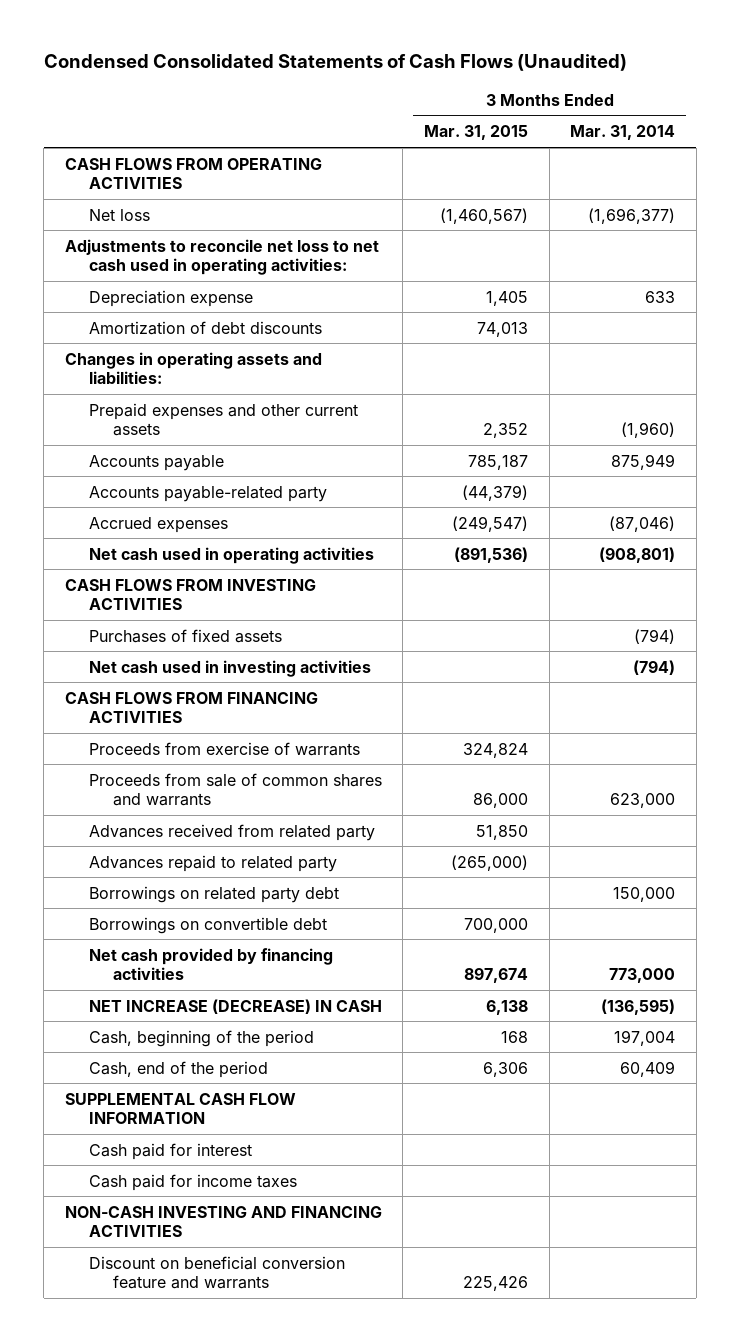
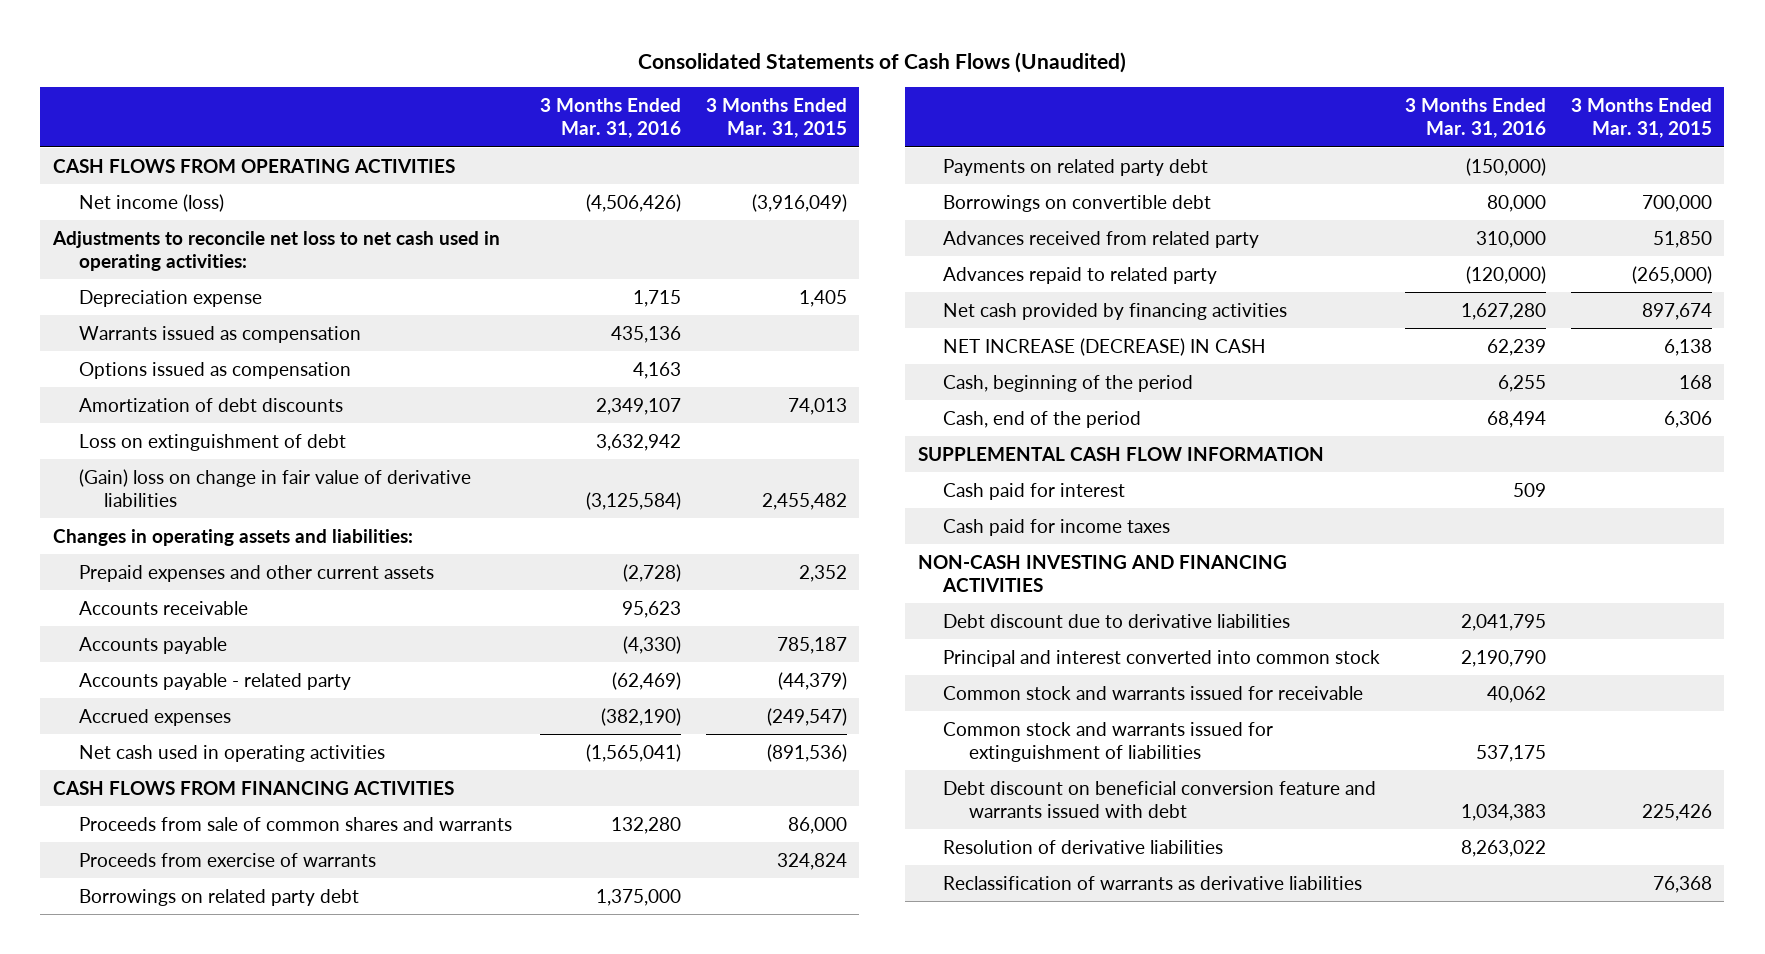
[43,54,627,72] Condensed Consolidated Statements of Cash Flows (Unaudited) -> [638,51,1127,73] Consolidated Statements of Cash Flows (Unaudited)
[570,125,676,141] Mar. 31, 2014 -> none
none -> [540,97,682,139] 3 Months Ended Mar. 31, 2016
[88,208,150,221] Net loss -> [78,193,224,212] Net income (loss)
[439,207,528,224] (1,460,567) -> [752,193,848,212] (3,916,049)
none -> [78,325,361,343] Warrants issued as compensation
none -> [78,361,351,379] Options issued as compensation
none -> [78,433,346,451] Loss on extinguishment of debt
none -> [78,468,471,507] (Gain) loss on change in fair value of derivative liabilities
none -> [78,600,248,615] Accounts receivable
[88,485,327,502] Accounts payable-related party -> [78,672,351,690] Accounts payable - related party
[64,578,316,611] CASH FLOWS FROM INVESTING ACTIVITIES -> none
[88,628,282,643] Purchases of fixed assets -> none
[88,659,371,677] Net cash used in investing activities -> none
[88,741,360,756] Proceeds from exercise of warrants -> [78,852,376,867] Proceeds from exercise of warrants
none -> [943,158,1209,176] Payments on related party debt
[88,823,375,841] Advances received from related party -> [943,230,1260,248] Advances received from related party
[88,854,337,872] Advances repaid to related party -> [943,266,1218,284] Advances repaid to related party
none -> [943,613,1291,628] Debt discount due to derivative liabilities
none -> [943,649,1381,667] Principal and interest converted into common stock
none -> [943,685,1364,700] Common stock and warrants issued for receivable
none -> [943,721,1274,762] Common stock and warrants issued for extinguishment of liabilities
[88,1255,345,1290] Discount on beneficial conversion feature and warrants -> [943,780,1377,818] Debt discount on beneficial conversion feature and warrants issued with debt
none -> [943,839,1224,854] Resolution of derivative liabilities
none -> [943,875,1363,890] Reclassification of warrants as derivative liabilities

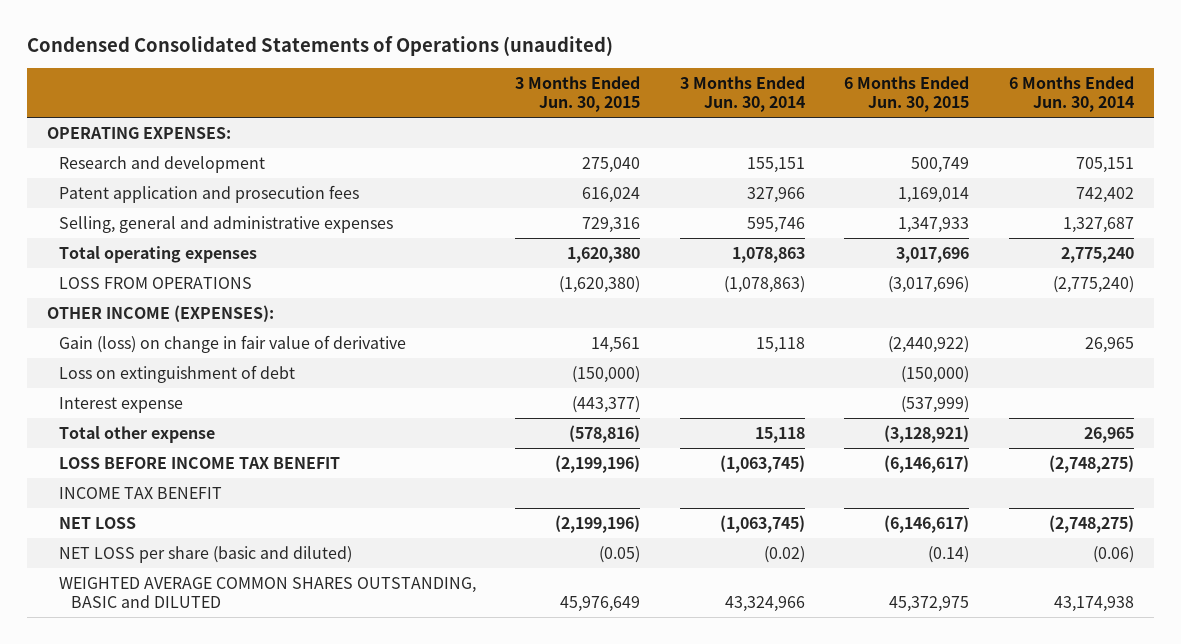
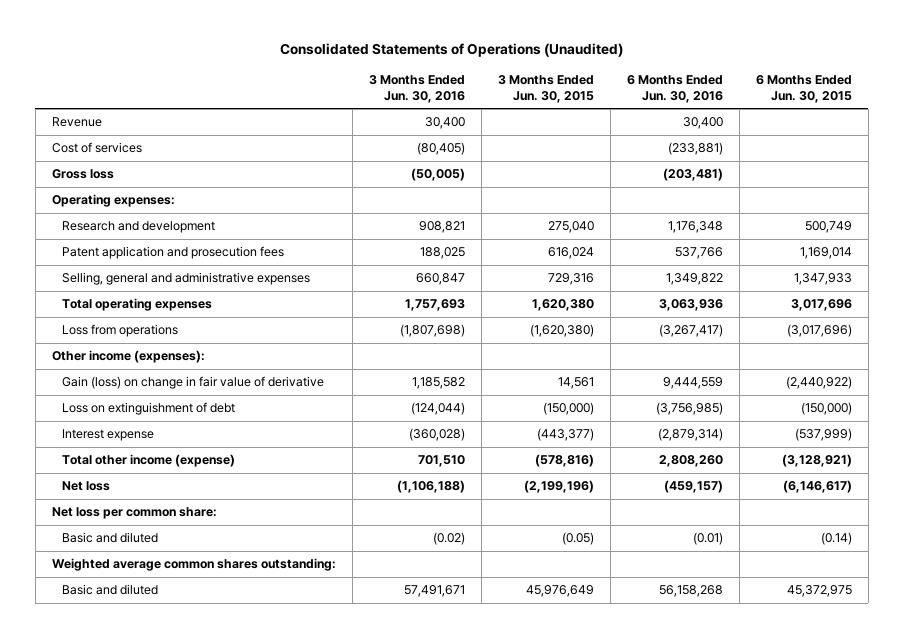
[26,35,613,56] Condensed Consolidated Statements of Operations (unaudited) -> [279,43,623,58] Consolidated Statements of Operations (Unaudited)
[679,75,805,112] 3 Months Ended Jun. 30, 2014 -> none
[1009,75,1135,112] 6 Months Ended Jun. 30, 2014 -> none
none -> [368,74,465,103] 3 Months Ended Jun. 30, 2016
none -> [626,74,723,103] 6 Months Ended Jun. 30, 2016
none -> [51,117,102,128] Revenue
none -> [51,142,142,154] Cost of services
none -> [51,169,114,180] Gross loss
[46,126,231,139] OPERATING EXPENSES: -> [51,194,175,208] Operating expenses:
[58,276,252,289] LOSS FROM OPERATIONS -> [62,324,179,338] Loss from operations
[46,304,274,322] OTHER INCOME (EXPENSES): -> [51,350,205,364] Other income (expenses):
[58,456,340,469] LOSS BEFORE INCOME TAX BENEFIT -> none
[58,486,222,499] INCOME TAX BENEFIT -> none
[58,425,215,443] Total other expense -> [62,454,236,468] Total other income (expense)
[58,516,136,529] NET LOSS -> [62,481,111,492] Net loss
none -> [51,507,217,520] Net loss per common share:
[58,545,352,563] NET LOSS per share (basic and diluted) -> [62,532,159,544] Basic and diluted
none -> [51,558,336,572] Weighted average common shares outstanding:
[58,576,476,609] WEIGHTED AVERAGE COMMON SHARES OUTSTANDING, BASIC and DILUTED -> [62,584,159,596] Basic and diluted

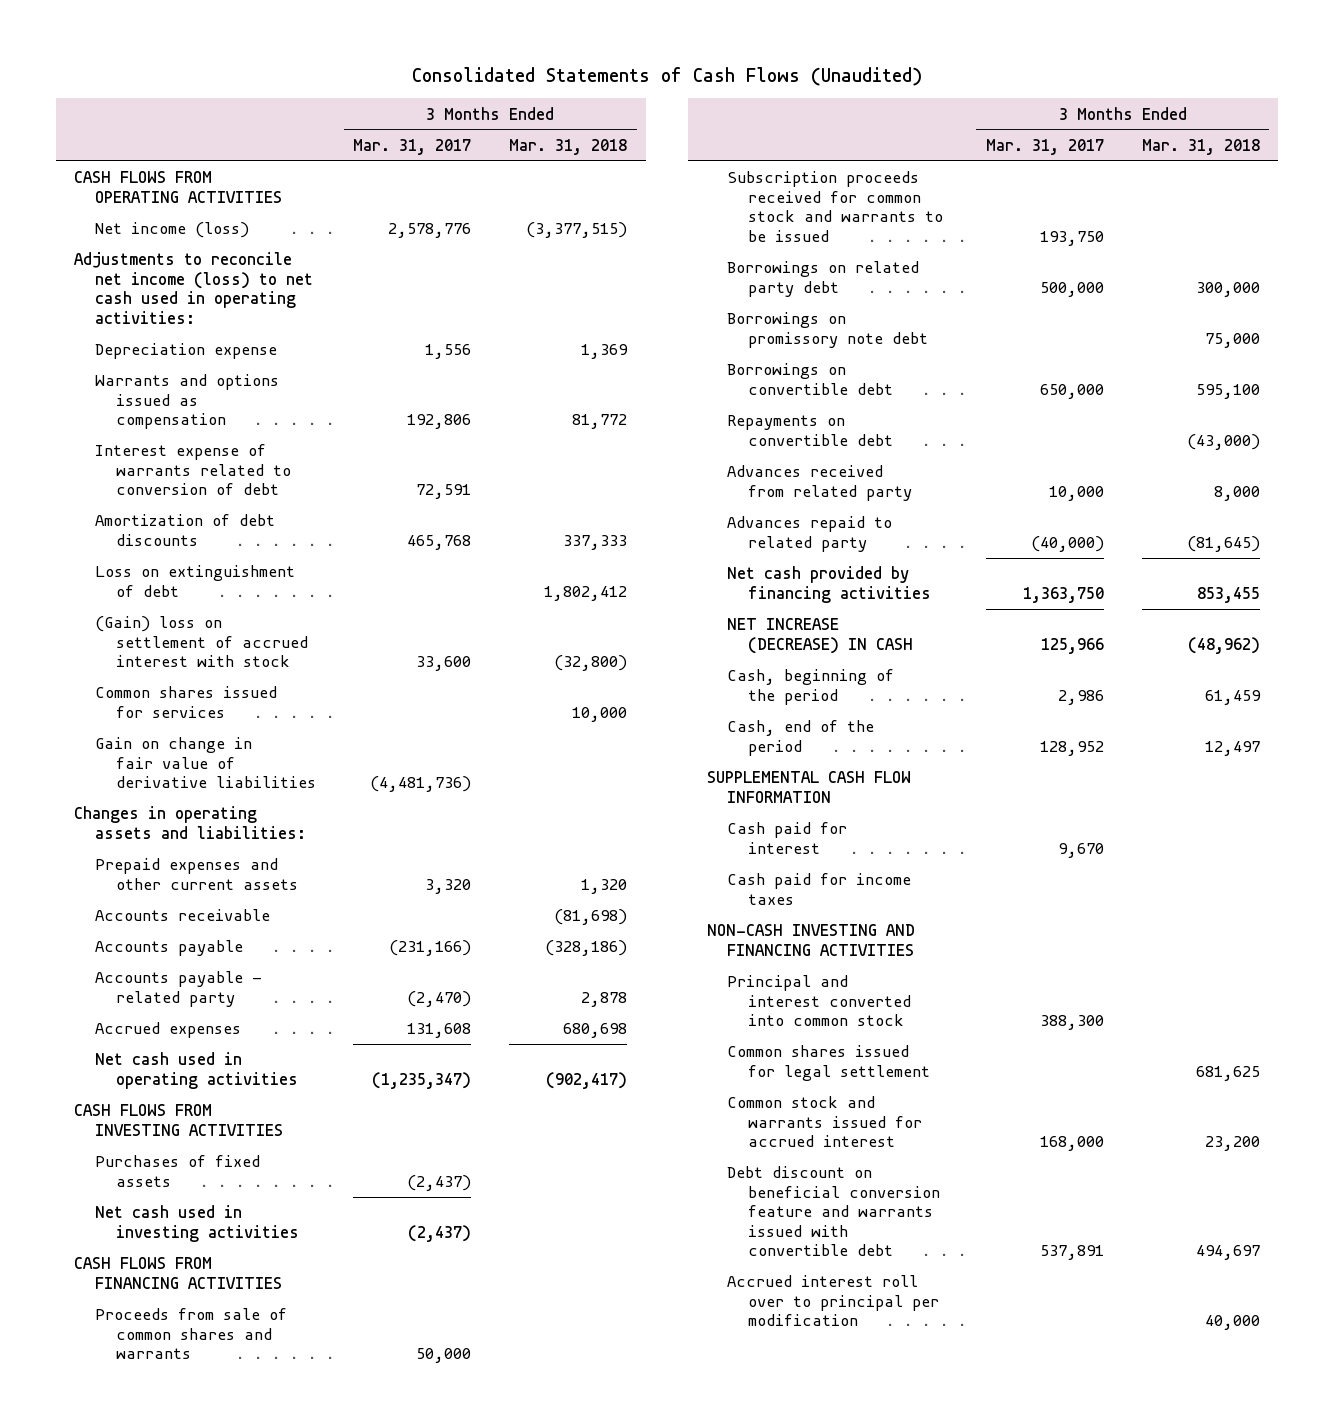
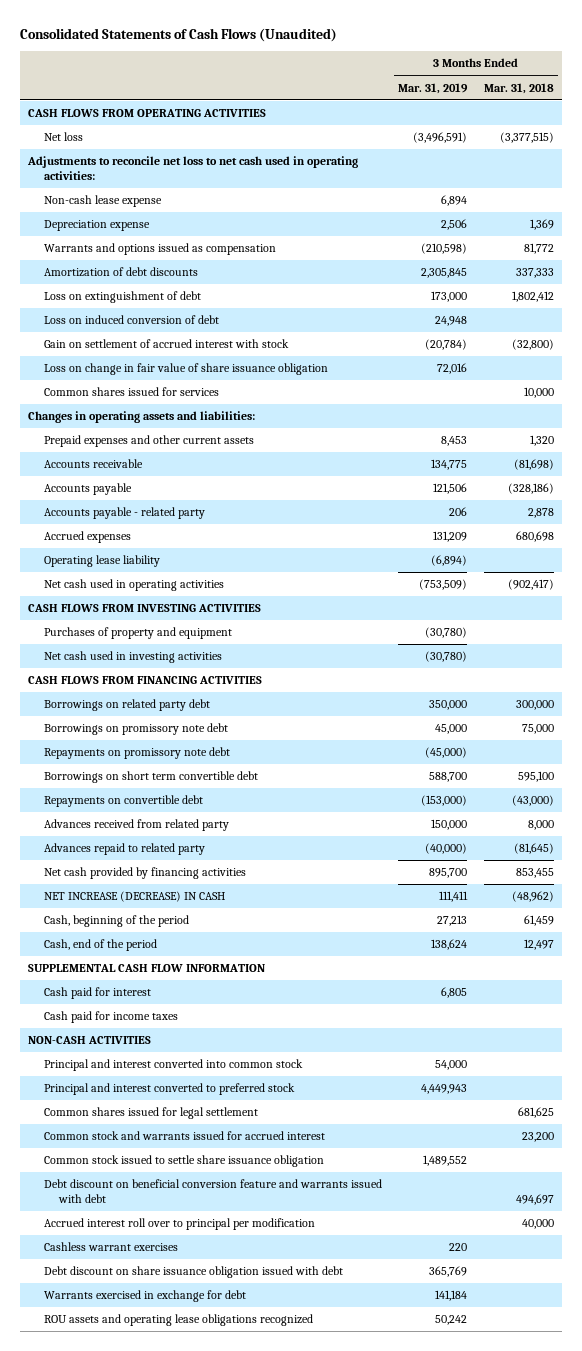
[353,138,472,155] Mar. 31, 2017 -> none
none -> [398,82,469,94] Mar. 31, 2019
[95,222,250,239] Net income (loss) -> [43,132,83,142] Net loss
[74,252,314,324] Adjustments to reconcile net income (loss) to net cash used in operating activities: -> [27,156,359,181] Adjustments to reconcile net loss to net cash used in operating activities:
none -> [43,195,162,208] Non-cash lease expense
[95,444,291,496] Interest expense of warrants related to conversion of debt -> none
none -> [43,315,219,325] Loss on induced conversion of debt
[95,616,308,668] (Gain) loss on settlement of accrued interest with stock -> [43,339,289,349] Gain on settlement of accrued interest with stock
none -> [43,363,328,376] Loss on change in fair value of share issuance obligation
[95,737,316,789] Gain on change in fair value of derivative liabilities -> none
none -> [43,555,160,568] Operating lease liability
[95,1155,261,1187] Purchases of fixed assets -> [43,627,232,640] Purchases of property and equipment
[95,1308,288,1360] Proceeds from sale of common shares and warrants -> none
[727,171,943,242] Subscription proceeds received for common stock and warrants to be issued -> none
none -> [43,747,230,760] Repayments on promissory note debt
[727,363,893,395] Borrowings on convertible debt -> [43,771,258,784] Borrowings on short term convertible debt
[706,924,915,956] NON-CASH INVESTING AND FINANCING ACTIVITIES -> [28,1036,152,1045] NON-CASH ACTIVITIES
none -> [43,1083,295,1096] Principal and interest converted to preferred stock
none -> [43,1155,324,1168] Common stock issued to settle share issuance obligation
[727,1166,940,1257] Debt discount on beneficial conversion feature and warrants issued with convertible debt -> [43,1179,382,1204] Debt discount on beneficial conversion feature and warrants issued with debt
none -> [43,1242,178,1252] Cashless warrant exercises
none -> [43,1266,343,1279] Debt discount on share issuance obligation issued with debt
none -> [43,1290,246,1303] Warrants exercised in exchange for debt
none -> [43,1314,313,1327] ROU assets and operating lease obligations recognized

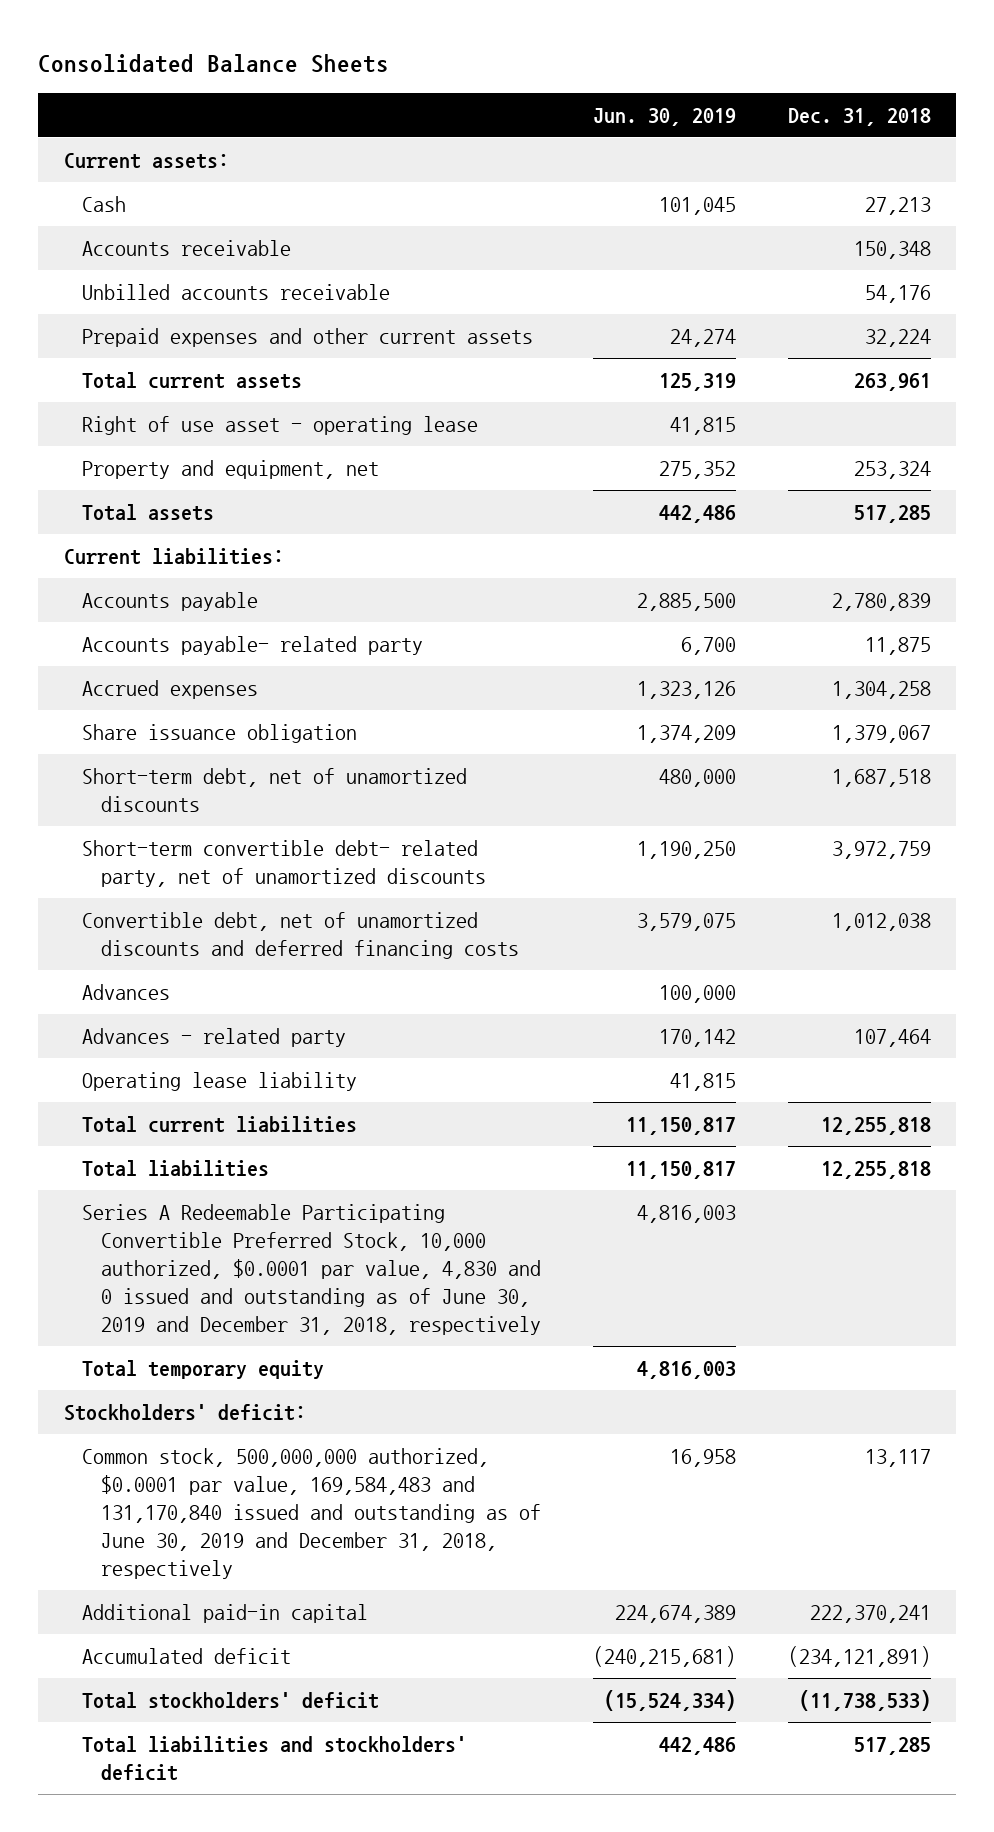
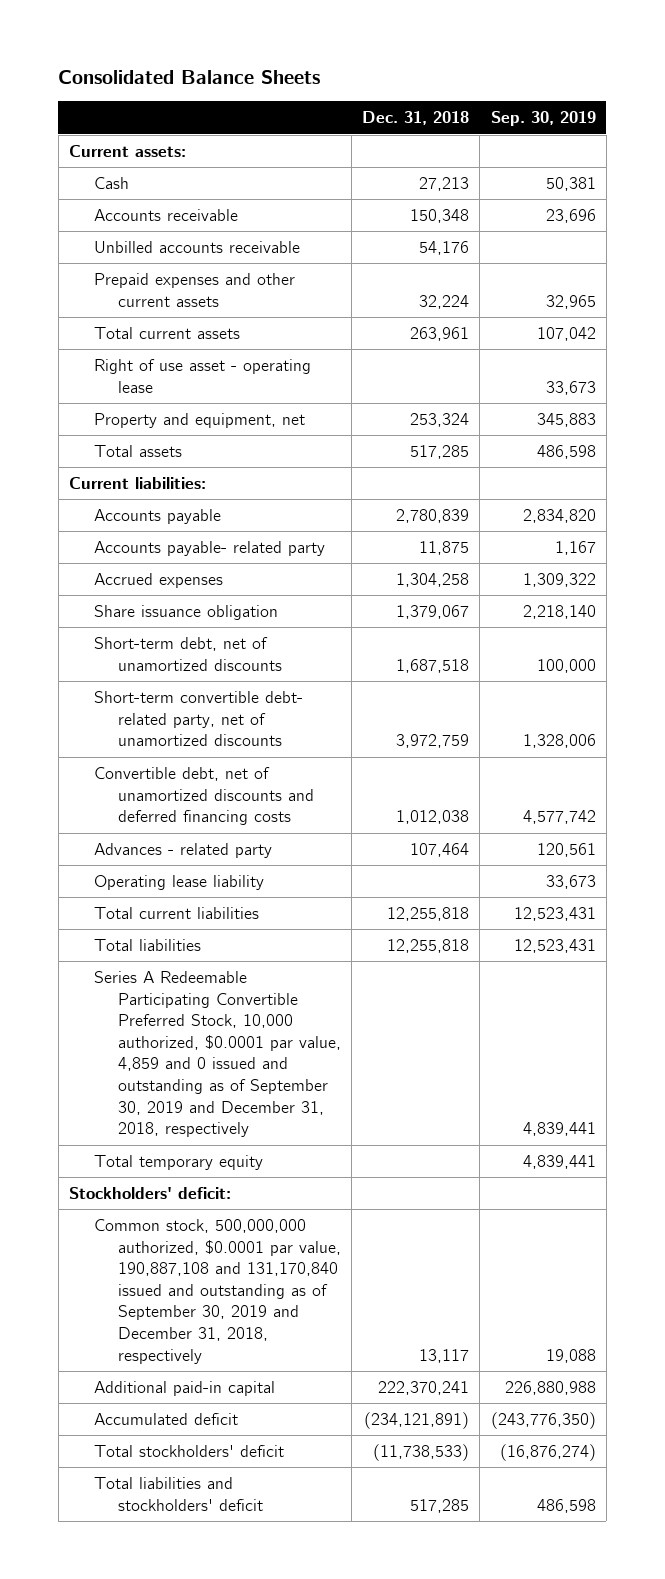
[592,107,736,126] Jun. 30, 2019 -> none
none -> [490,111,596,127] Sep. 30, 2019
[82,983,171,1000] Advances -> none
[82,1203,542,1335] Series A Redeemable Participating Convertible Preferred Stock, 10,000 authorized, $0.0001 par value, 4,830 and 0 issued and outstanding as of June 30, 2019 and December 31, 2018, respectively -> [93,971,342,1138] Series A Redeemable Participating Convertible Preferred Stock, 10,000 authorized, $0.0001 par value, 4,859 and 0 issued and outstanding as of September 30, 2019 and December 31, 2018, respectively
[82,1447,542,1579] Common stock, 500,000,000 authorized, $0.0001 par value, 169,584,483 and 131,170,840 issued and outstanding as of June 30, 2019 and December 31, 2018, respectively -> [93,1219,342,1364] Common stock, 500,000,000 authorized, $0.0001 par value, 190,887,108 and 131,170,840 issued and outstanding as of September 30, 2019 and December 31, 2018, respectively

